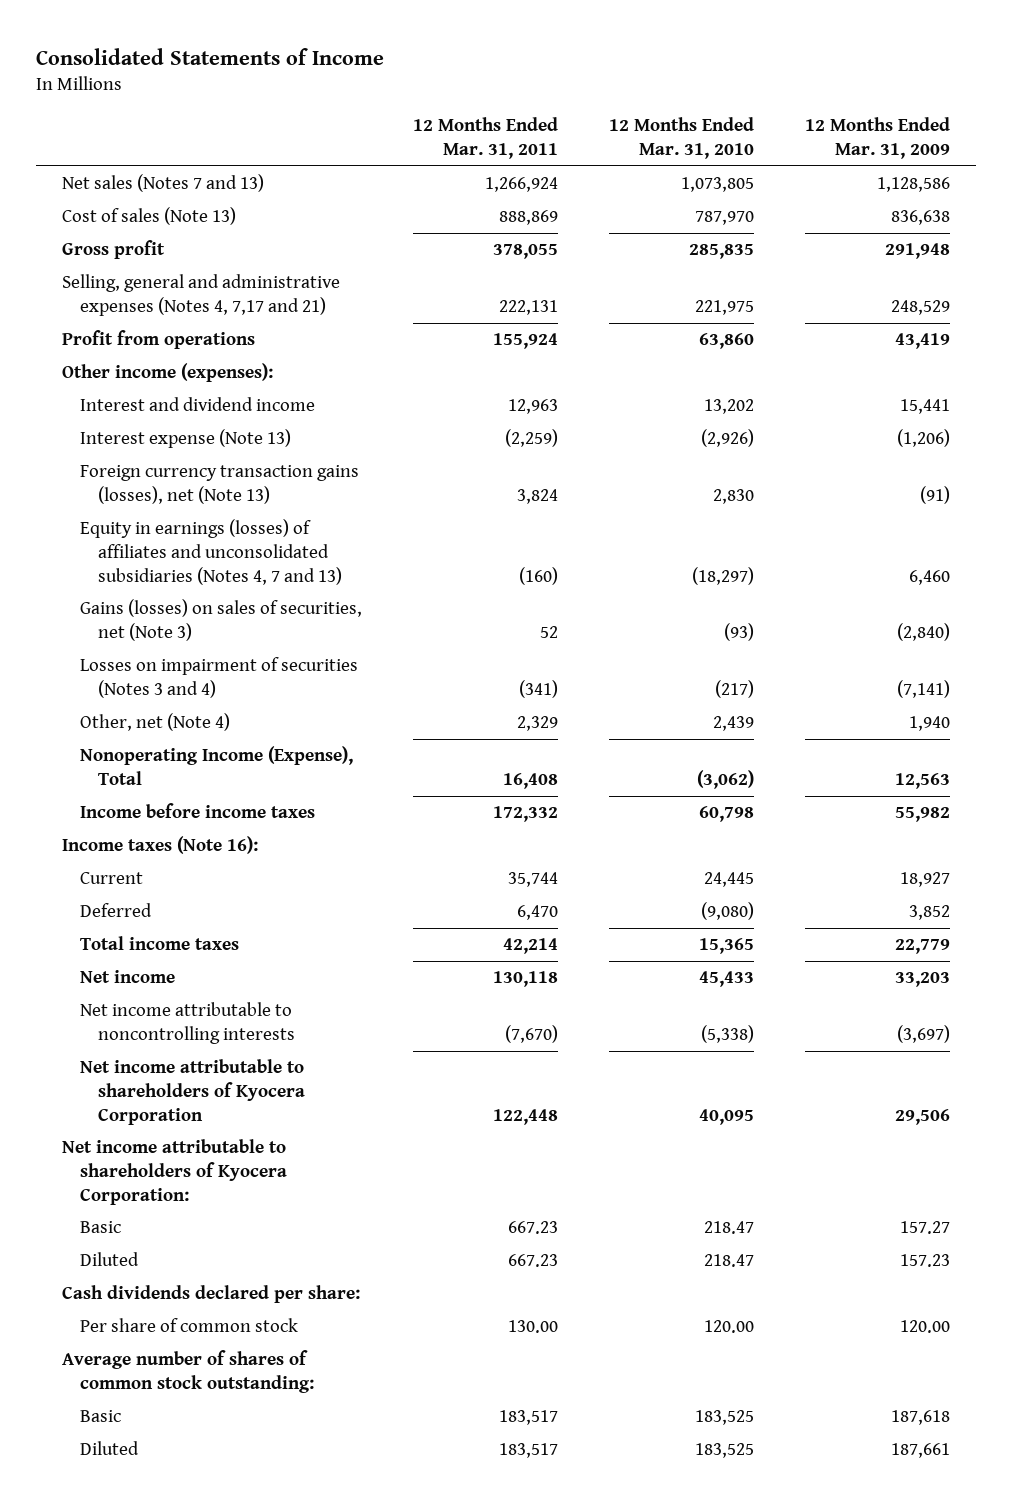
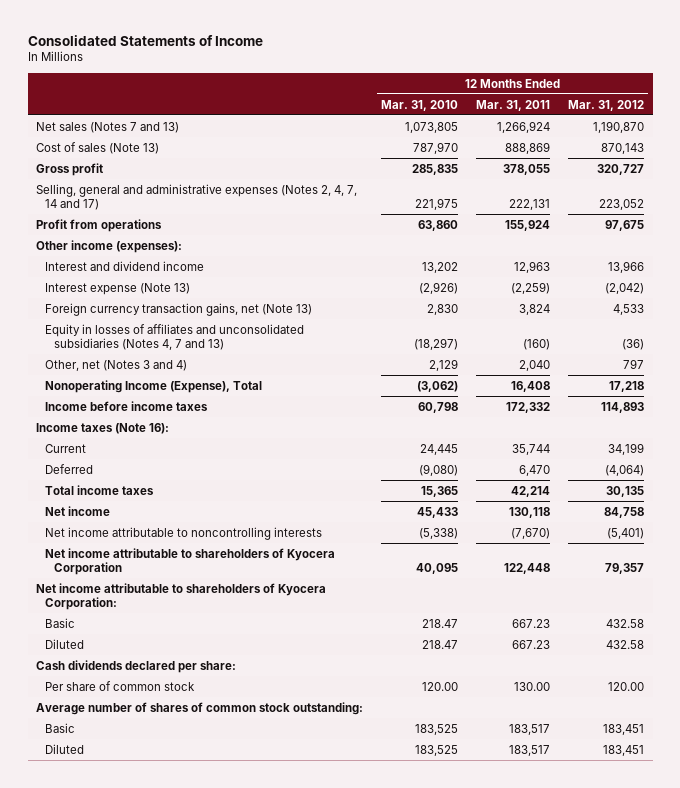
[805,117,951,159] 12 Months Ended Mar. 31, 2009 -> none
none -> [567,99,644,111] Mar. 31, 2012
[61,274,340,316] Selling, general and administrative expenses (Notes 4, 7,17 and 21) -> [36,183,358,211] Selling, general and administrative expenses (Notes 2, 4, 7, 14 and 17)
[79,599,362,641] Gains (losses) on sales of securities, net (Note 3) -> none
[79,657,358,698] Losses on impairment of securities (Notes 3 and 4) -> none
[79,465,359,504] Foreign currency transaction gains (losses), net (Note 13) -> [45,302,313,316] Foreign currency transaction gains, net (Note 13)
[79,519,343,585] Equity in earnings (losses) of affiliates and unconsolidated subsidiaries (Notes 4, 7 and 13) -> [45,323,305,351] Equity in losses of affiliates and unconsolidated subsidiaries (Notes 4, 7 and 13)
[79,713,230,732] Other, net (Note 4) -> [45,359,188,371] Other, net (Notes 3 and 4)
[517,716,559,732] 2,329 -> [519,359,551,371] 2,040
[713,716,755,732] 2,439 -> [429,358,459,371] 2,129

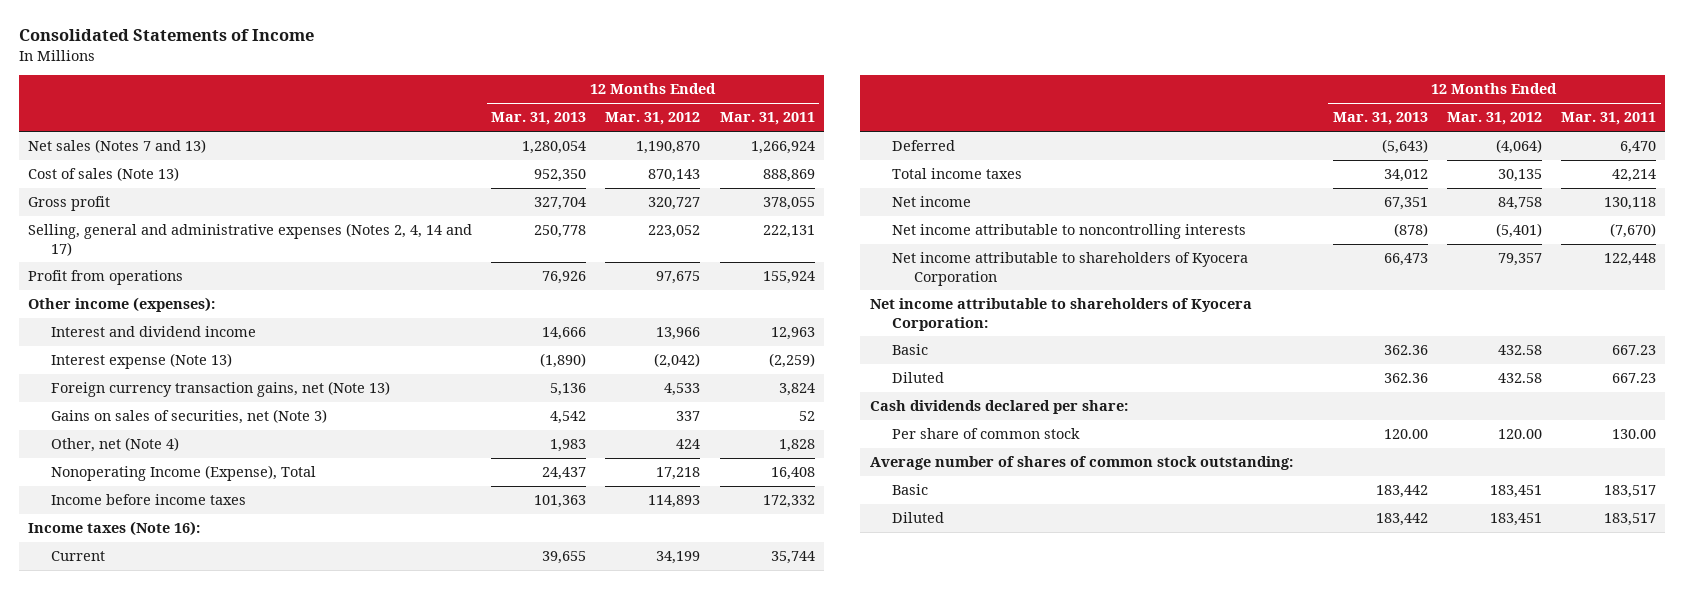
[381,99,459,111] Mar. 31, 2010 -> none
none -> [491,112,587,126] Mar. 31, 2013
[36,183,358,211] Selling, general and administrative expenses (Notes 2, 4, 7, 14 and 17) -> [28,223,473,256] Selling, general and administrative expenses (Notes 2, 4, 14 and 17)
[45,323,305,351] Equity in losses of affiliates and unconsolidated subsidiaries (Notes 4, 7 and 13) -> none
none -> [50,409,327,425] Gains on sales of securities, net (Note 3)
[45,359,188,371] Other, net (Notes 3 and 4) -> [50,437,179,453] Other, net (Note 4)
[519,359,551,371] 2,040 -> [778,439,815,453] 1,828
[622,358,644,369] 797 -> [676,439,701,450] 424

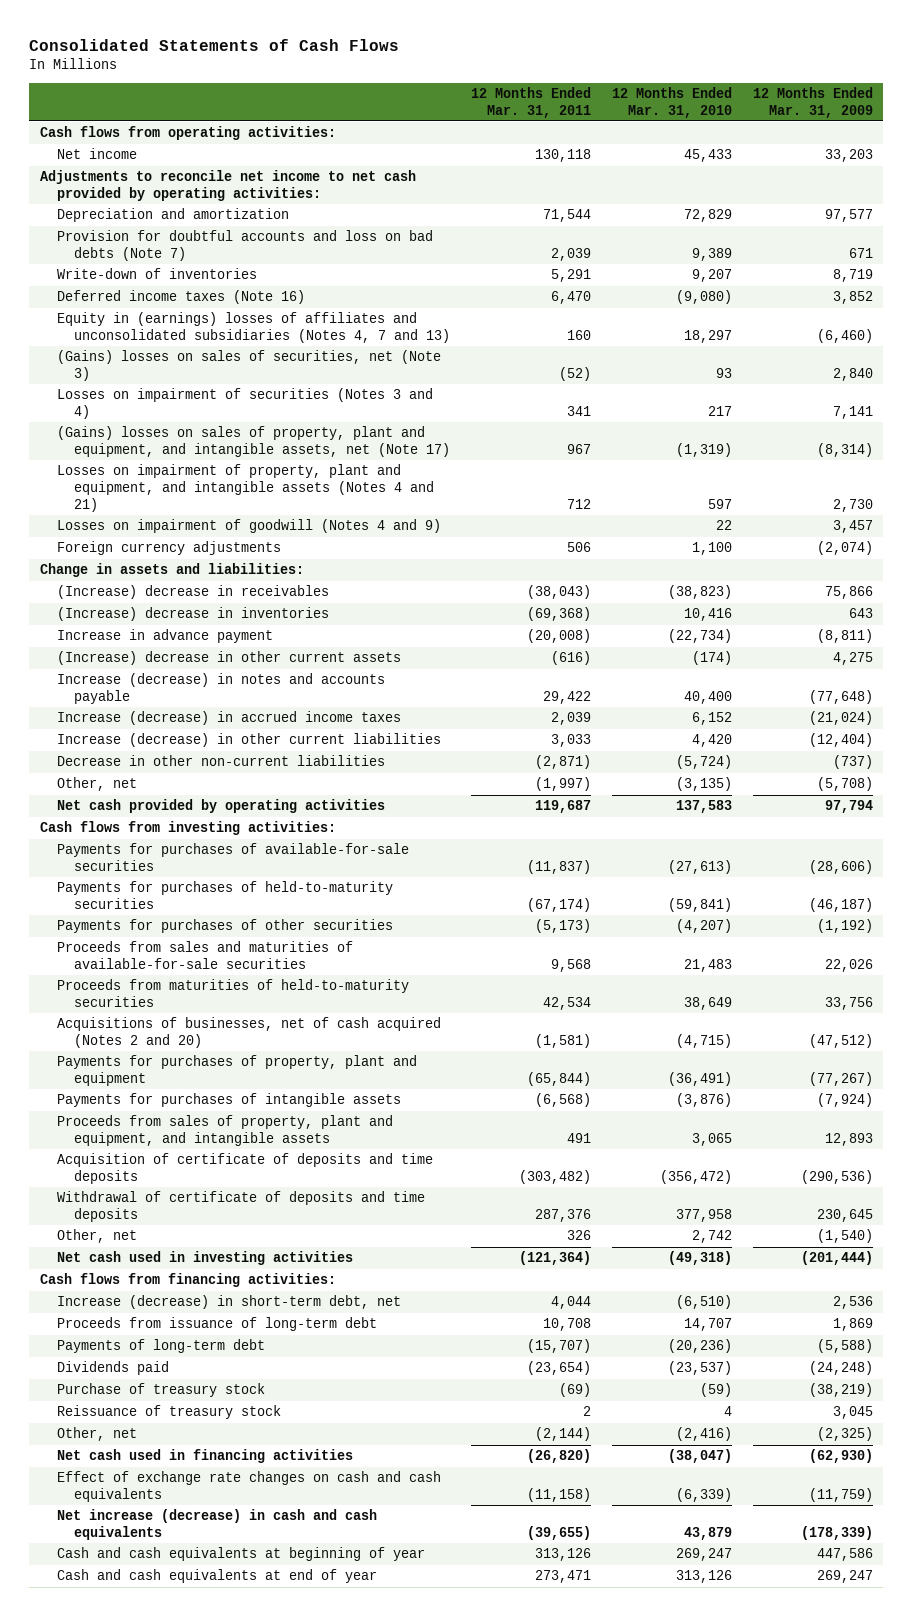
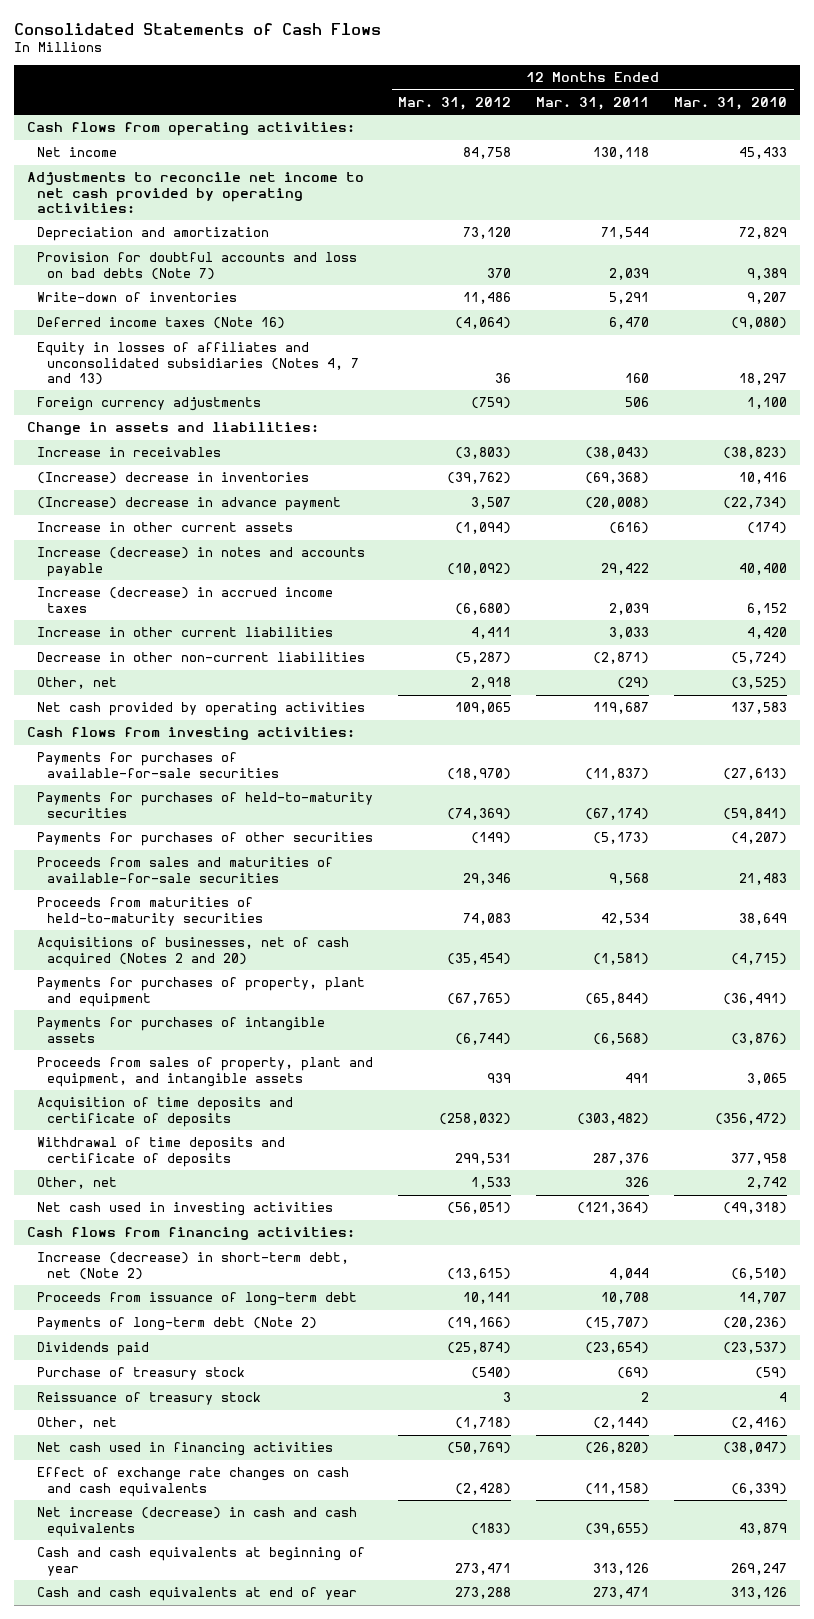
[752,87,873,118] 12 Months Ended Mar. 31, 2009 -> none
none -> [398,96,512,110] Mar. 31, 2012
[56,350,441,381] (Gains) losses on sales of securities, net (Note 3) -> none
[56,388,433,419] Losses on impairment of securities (Notes 3 and 4) -> none
[56,426,451,457] (Gains) losses on sales of property, plant and equipment, and intangible assets, net (Note 17) -> none
[56,464,435,512] Losses on impairment of property, plant and equipment, and intangible assets (Notes 4 and 21) -> none
[56,519,441,534] Losses on impairment of goodwill (Notes 4 and 9) -> none
[56,312,451,343] Equity in (earnings) losses of affiliates and unconsolidated subsidiaries (Notes 4, 7 and 13) -> [37,342,360,386] Equity in losses of affiliates and unconsolidated subsidiaries (Notes 4, 7 and 13)
[56,585,329,600] (Increase) decrease in receivables -> [37,447,222,458] Increase in receivables
[56,629,273,644] Increase in advance payment -> [37,497,342,512] (Increase) decrease in advance payment
[56,651,401,666] (Increase) decrease in other current assets -> [37,522,294,533] Increase in other current assets
[56,733,441,748] Increase (decrease) in other current liabilities -> [37,627,334,638] Increase in other current liabilities
[535,777,592,792] (1,997) -> [617,677,650,690] (29)
[675,777,732,792] (3,135) -> [731,677,788,690] (3,525)
[56,1153,433,1184] Acquisition of certificate of deposits and time deposits -> [37,1097,294,1127] Acquisition of time deposits and certificate of deposits
[56,1191,425,1222] Withdrawal of certificate of deposits and time deposits -> [37,1137,286,1167] Withdrawal of time deposits and certificate of deposits
[56,1295,401,1310] Increase (decrease) in short-term debt, net -> [37,1252,350,1280] Increase (decrease) in short-term debt, net (Note 2)
[56,1339,265,1354] Payments of long-term debt -> [37,1317,318,1332] Payments of long-term debt (Note 2)

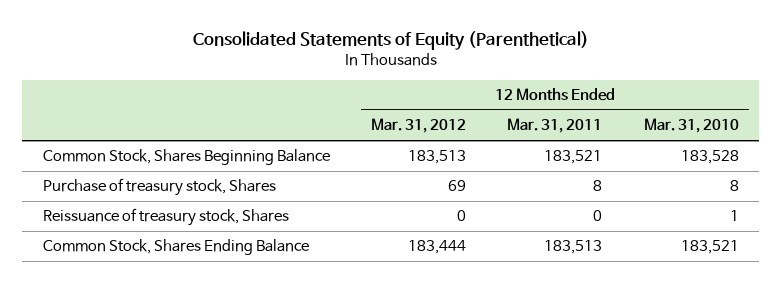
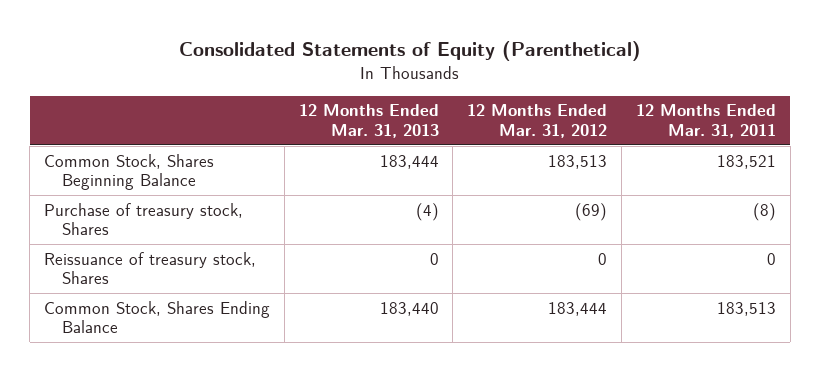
[643,118,739,134] Mar. 31, 2010 -> none
none -> [298,104,439,138] 12 Months Ended Mar. 31, 2013
[448,180,467,192] 69 -> [575,202,608,221] (69)
[593,180,603,192] 8 -> [752,202,776,221] (8)

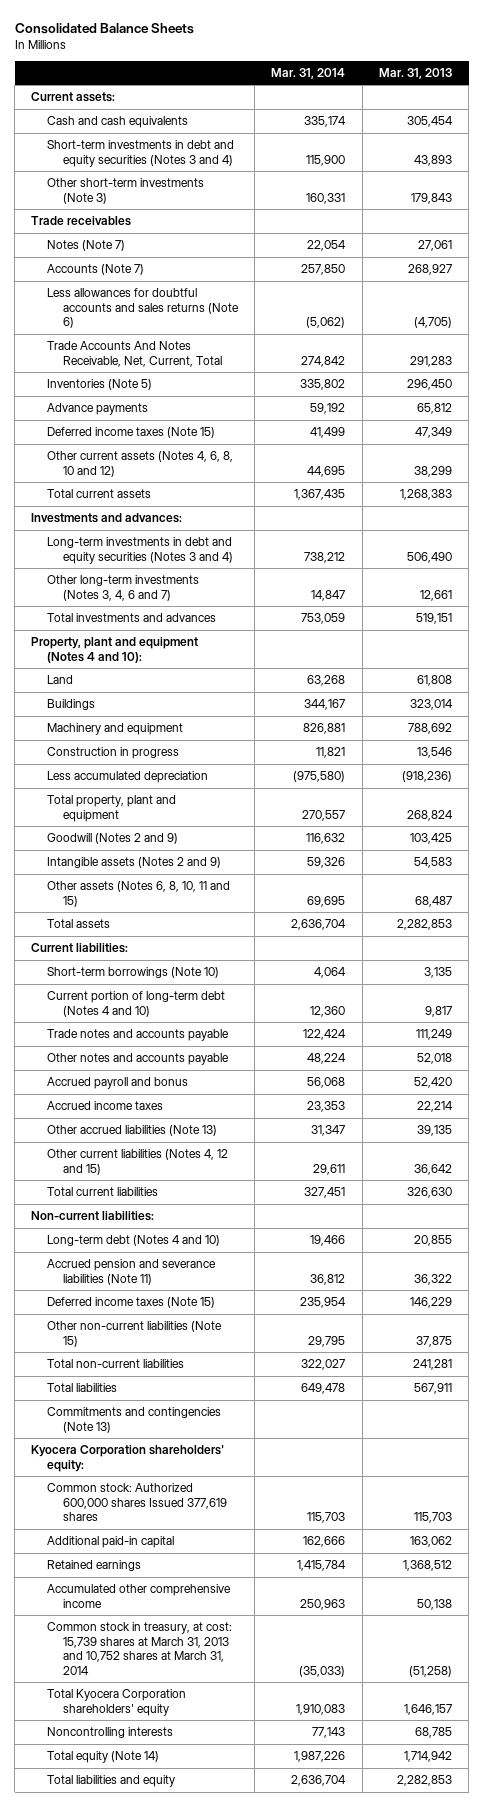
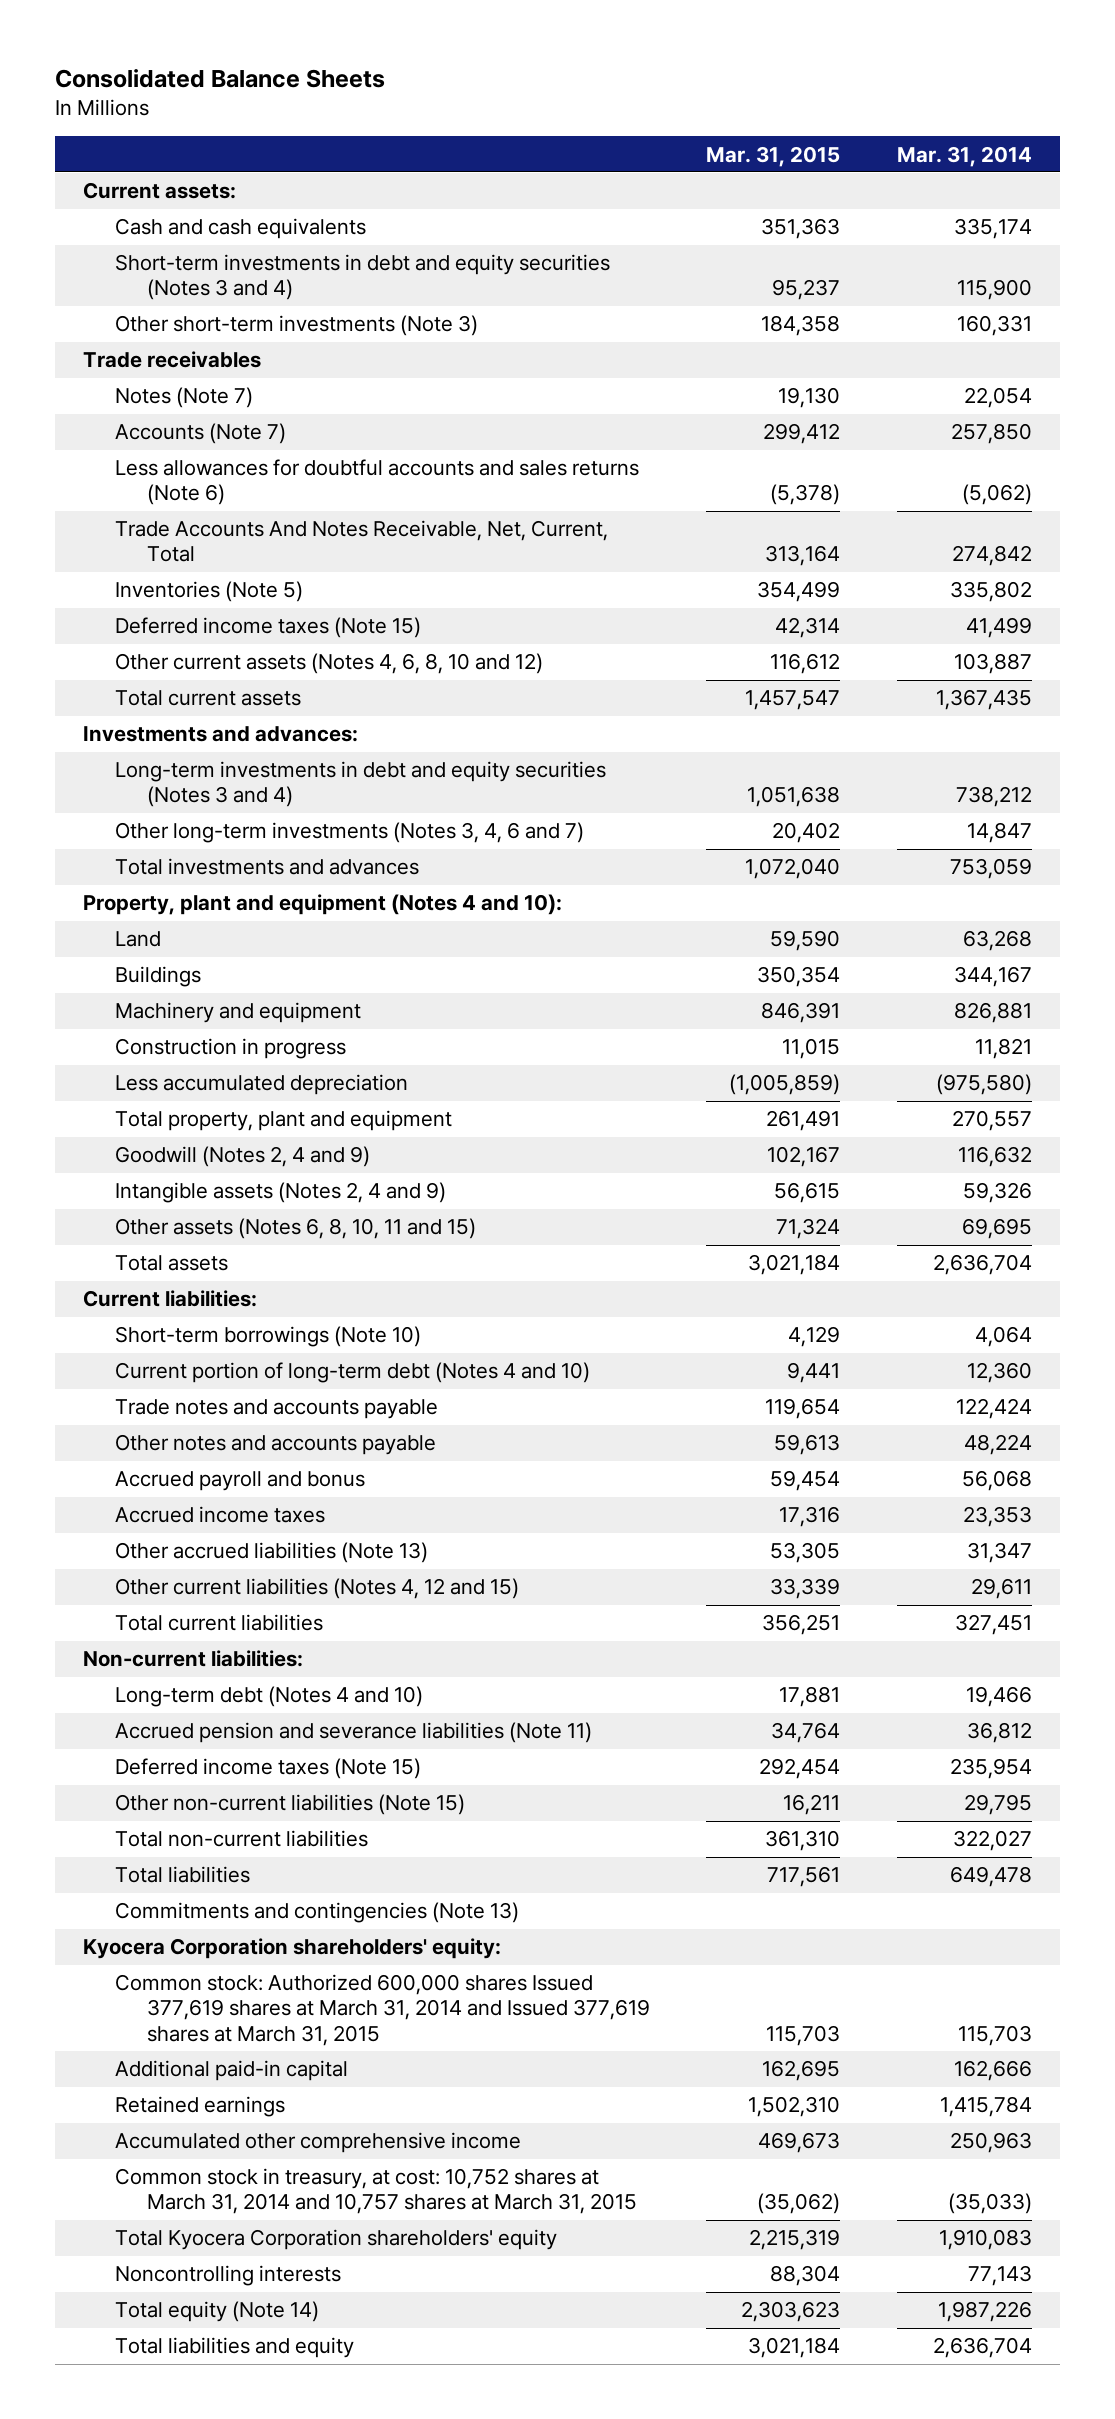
[378,67,452,79] Mar. 31, 2013 -> none
none -> [706,145,841,167] Mar. 31, 2015
[47,403,149,416] Advance payments -> none
[307,465,346,477] 44,695 -> [953,653,1032,675] 103,887
[47,833,179,845] Goodwill (Notes 2 and 9) -> [114,1146,370,1168] Goodwill (Notes 2, 4 and 9)
[47,857,222,869] Intangible assets (Notes 2 and 9) -> [114,1182,446,1204] Intangible assets (Notes 2, 4 and 9)
[47,1483,227,1522] Common stock: Authorized 600,000 shares Issued 377,619 shares -> [114,1974,650,2046] Common stock: Authorized 600,000 shares Issued 377,619 shares at March 31, 2014 and Issued 377,619 shares at March 31, 2015
[47,1622,233,1675] Common stock in treasury, at cost: 15,739 shares at March 31, 2013 and 10,752 shares at March 31, 2014 -> [114,2168,637,2215] Common stock in treasury, at cost: 10,752 shares at March 31, 2014 and 10,757 shares at March 31, 2015

